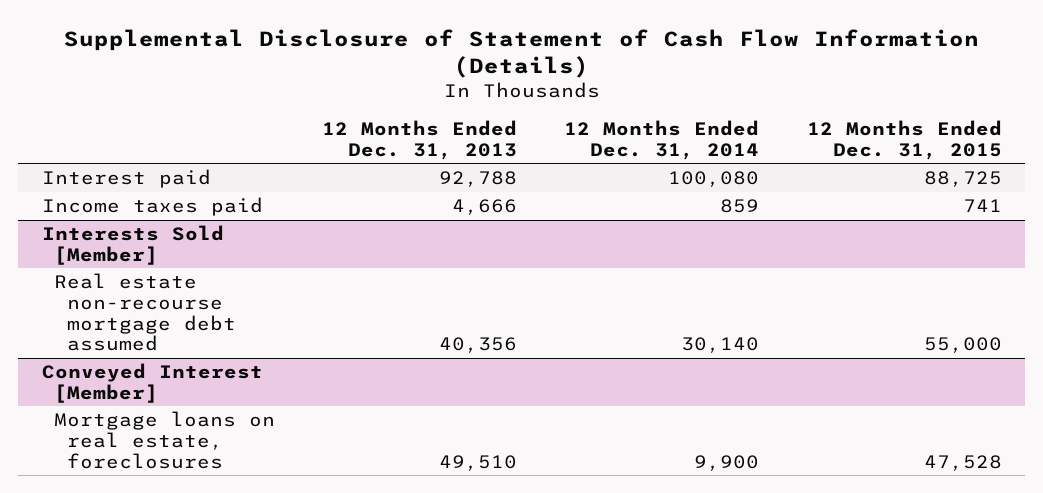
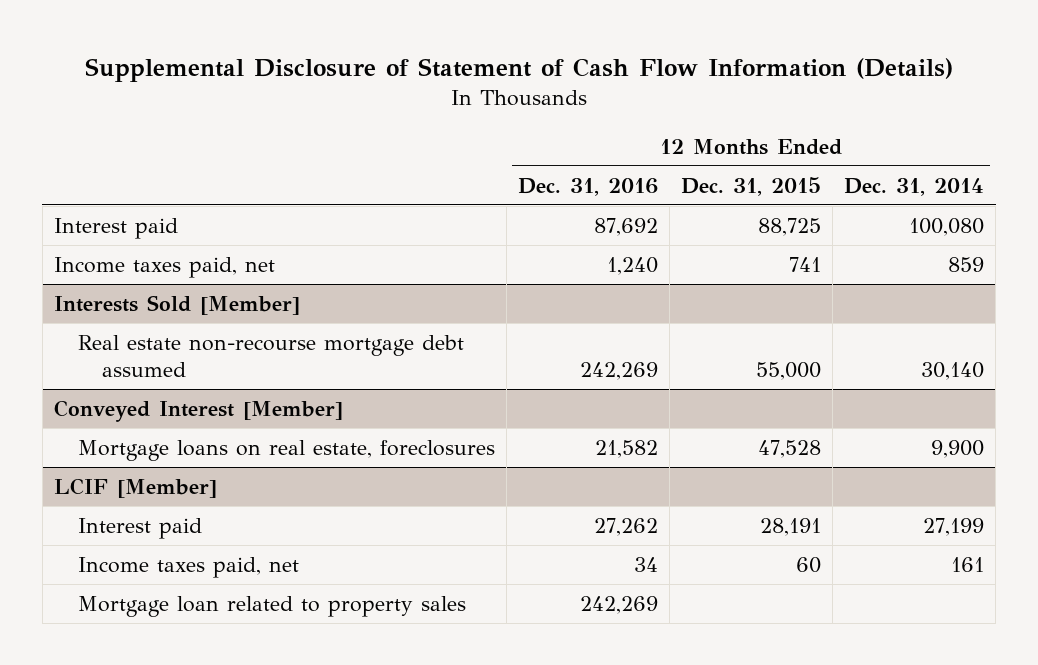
[322,119,518,160] 12 Months Ended Dec. 31, 2013 -> none
none -> [517,177,658,196] Dec. 31, 2016
[41,197,263,217] Income taxes paid -> [53,256,275,278] Income taxes paid, net
none -> [53,477,217,498] LCIF [Member]
none -> [77,517,202,539] Interest paid
none -> [77,556,299,578] Income taxes paid, net
none -> [77,595,466,617] Mortgage loan related to property sales

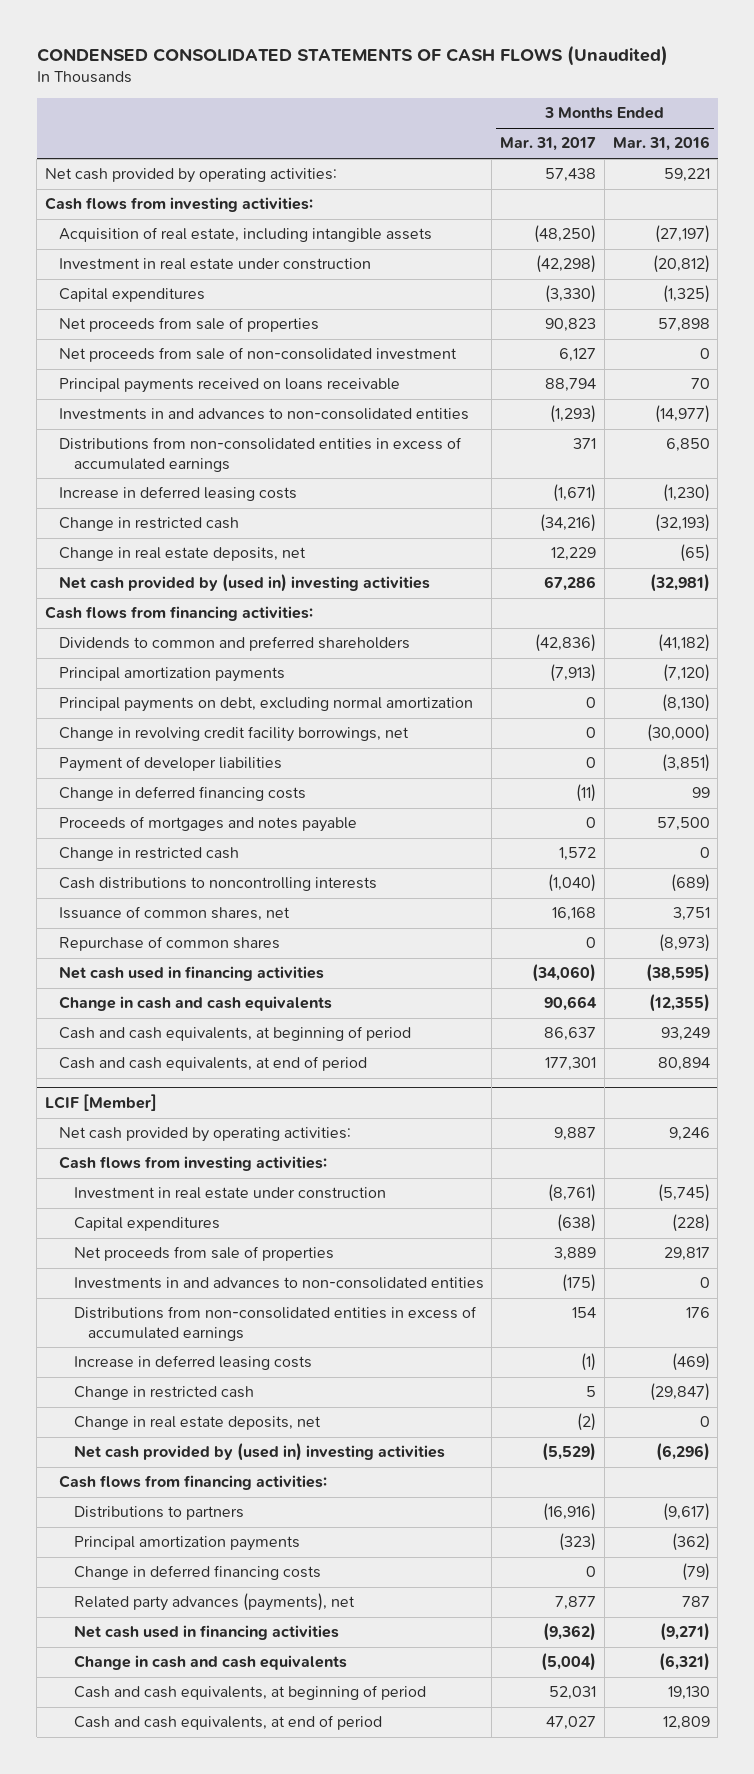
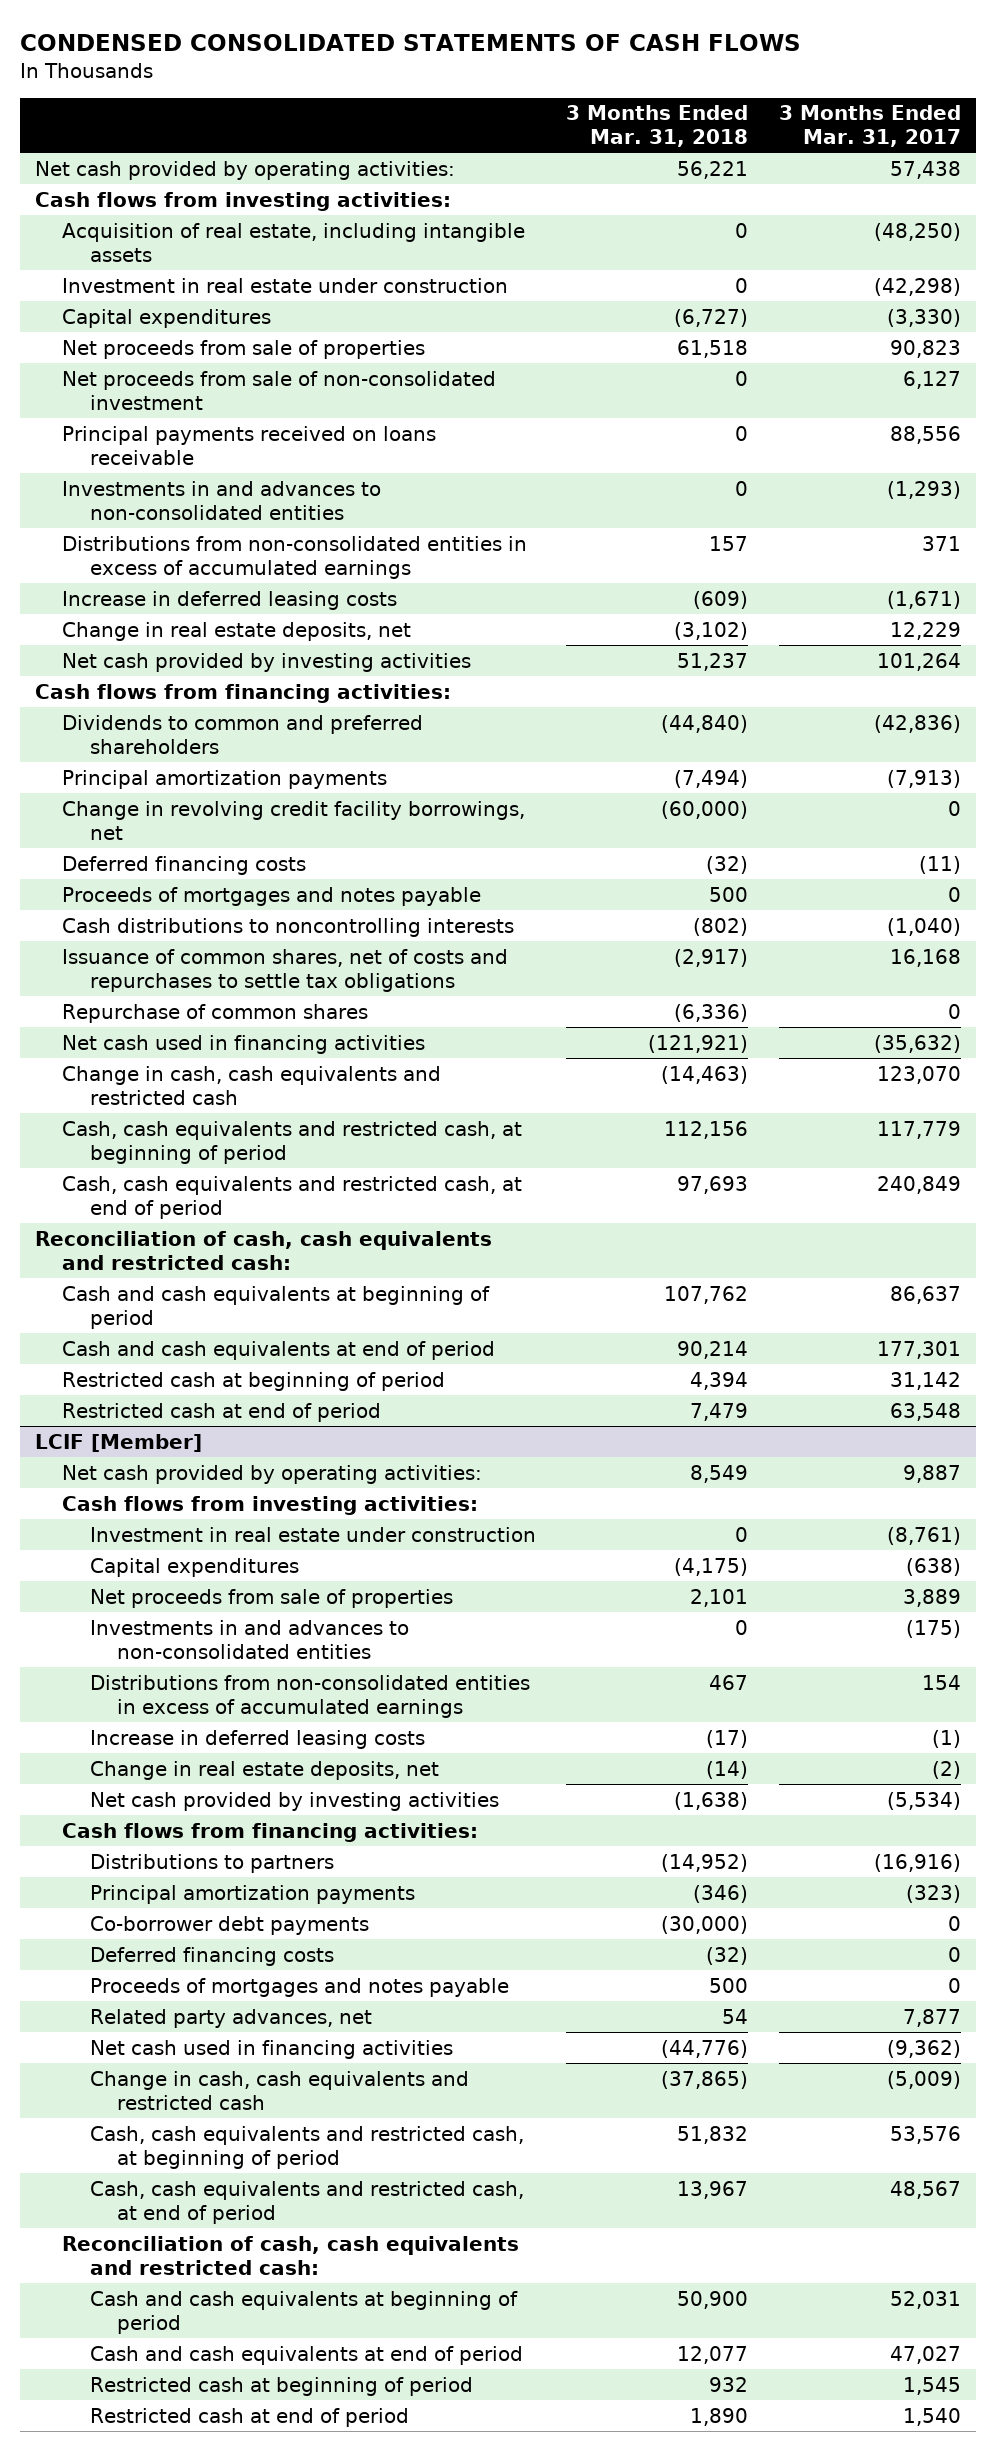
[36,44,668,66] CONDENSED CONSOLIDATED STATEMENTS OF CASH FLOWS (Unaudited) -> [19,33,801,51] CONDENSED CONSOLIDATED STATEMENTS OF CASH FLOWS
[612,136,710,152] Mar. 31, 2016 -> none
none -> [566,105,749,148] 3 Months Ended Mar. 31, 2018
[545,378,597,393] 88,794 -> [890,425,962,444] 88,556
[59,517,240,532] Change in restricted cash -> none
[59,574,431,593] Net cash provided by (used in) investing activities -> [62,652,472,672] Net cash provided by investing activities
[544,576,597,592] 67,286 -> [877,652,962,671] 101,264
[59,697,474,713] Principal payments on debt, excluding normal amortization -> none
[59,756,283,773] Payment of developer liabilities -> none
[59,786,307,802] Change in deferred financing costs -> [62,855,307,875] Deferred financing costs
[59,847,240,862] Change in restricted cash -> none
[59,906,291,922] Issuance of common shares, net -> [62,948,509,992] Issuance of common shares, net of costs and repurchases to settle tax obligations
[532,964,597,983] (34,060) -> [874,1034,962,1053] (35,632)
[59,996,333,1012] Change in cash and cash equivalents -> [62,1065,442,1105] Change in cash, cash equivalents and restricted cash
[544,996,598,1012] 90,664 -> [877,1065,962,1084] 123,070
none -> [62,1120,523,1164] Cash, cash equivalents and restricted cash, at beginning of period
none -> [62,1175,523,1219] Cash, cash equivalents and restricted cash, at end of period
none -> [35,1230,493,1270] Reconciliation of cash, cash equivalents and restricted cash:
[59,1026,412,1042] Cash and cash equivalents, at beginning of period -> [62,1285,491,1329] Cash and cash equivalents at beginning of period
[59,1056,368,1072] Cash and cash equivalents, at end of period -> [62,1340,496,1360] Cash and cash equivalents at end of period
none -> [62,1371,446,1391] Restricted cash at beginning of period
none -> [62,1402,382,1422] Restricted cash at end of period
[73,1386,254,1401] Change in restricted cash -> none
[73,1443,445,1462] Net cash provided by (used in) investing activities -> [89,1791,499,1811] Net cash provided by investing activities
[542,1443,597,1462] (5,529) -> [887,1791,962,1810] (5,534)
none -> [89,1915,369,1935] Co-borrower debt payments
[73,1565,321,1581] Change in deferred financing costs -> [89,1946,334,1966] Deferred financing costs
none -> [89,1977,509,1997] Proceeds of mortgages and notes payable
[73,1593,355,1612] Related party advances (payments), net -> [89,2008,372,2028] Related party advances, net
[73,1655,347,1671] Change in cash and cash equivalents -> [89,2070,469,2110] Change in cash, cash equivalents and restricted cash
[541,1653,597,1672] (5,004) -> [887,2070,962,2089] (5,009)
none -> [89,2125,524,2169] Cash, cash equivalents and restricted cash, at beginning of period
none -> [89,2180,524,2224] Cash, cash equivalents and restricted cash, at end of period
none -> [62,2235,520,2275] Reconciliation of cash, cash equivalents and restricted cash:
[73,1685,426,1701] Cash and cash equivalents, at beginning of period -> [89,2290,518,2334] Cash and cash equivalents at beginning of period
[73,1715,382,1731] Cash and cash equivalents, at end of period -> [89,2345,523,2365] Cash and cash equivalents at end of period
none -> [89,2376,473,2396] Restricted cash at beginning of period
none -> [89,2407,409,2427] Restricted cash at end of period

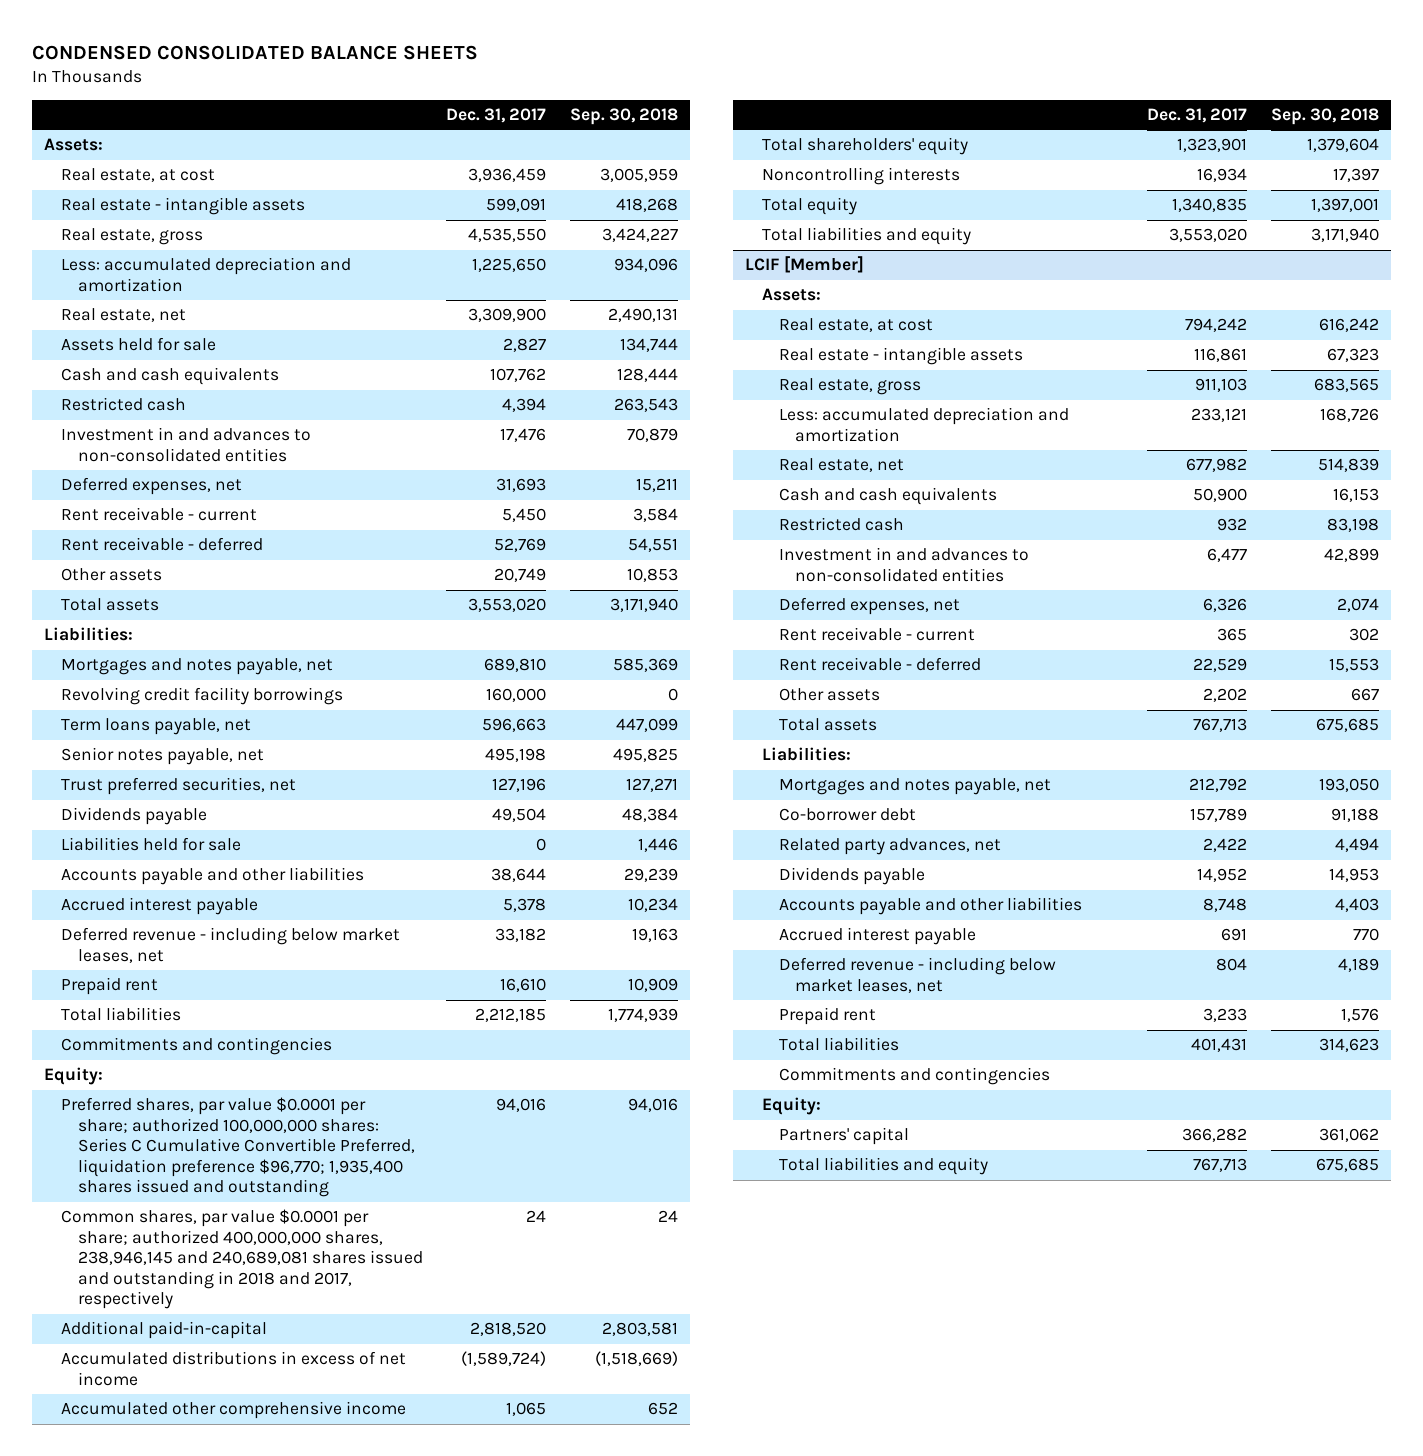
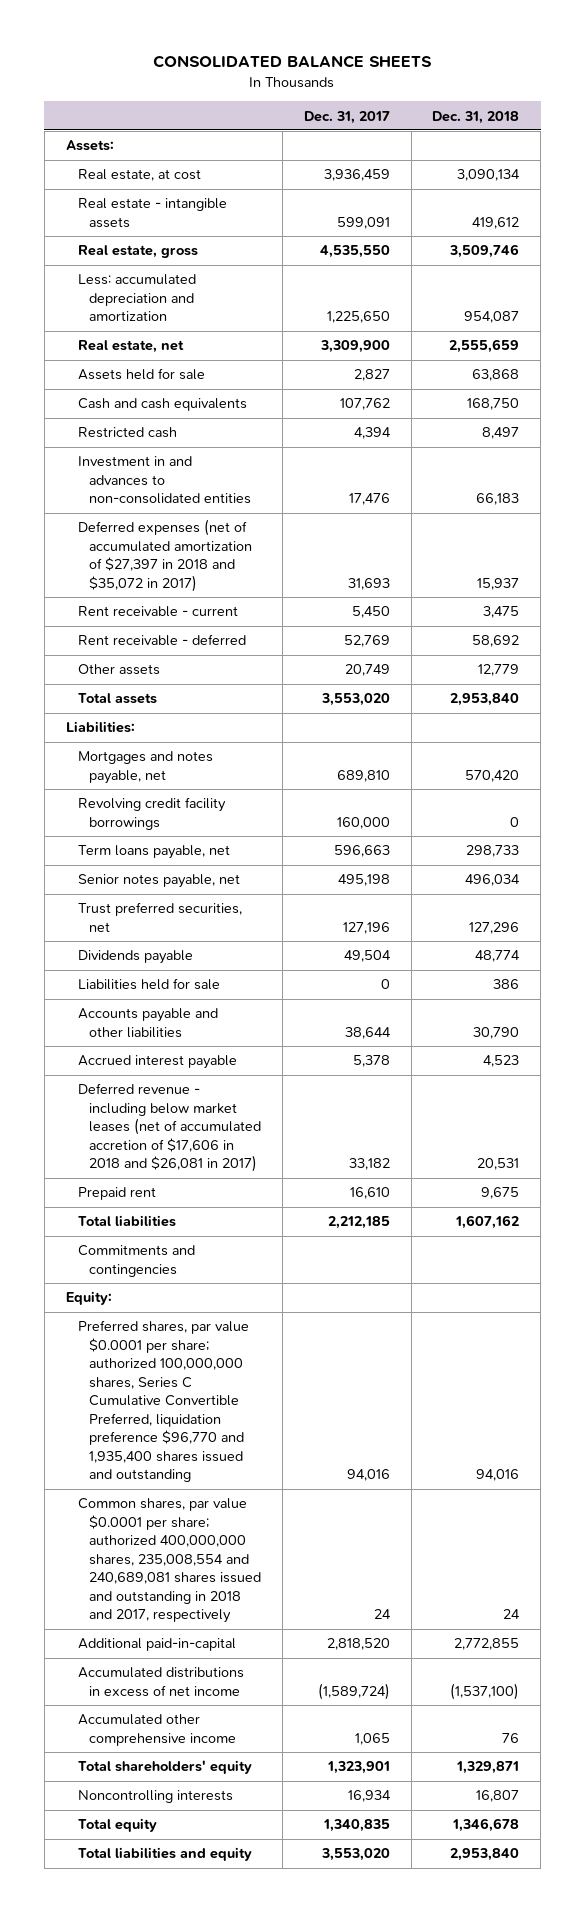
[32,45,479,61] CONDENSED CONSOLIDATED BALANCE SHEETS -> [153,55,433,69] CONSOLIDATED BALANCE SHEETS
[569,108,678,126] Sep. 30, 2018 -> none
none -> [432,110,520,124] Dec. 31, 2018
[60,477,242,496] Deferred expenses, net -> [77,519,253,592] Deferred expenses (net of accumulated amortization of $27,397 in 2018 and $35,072 in 2017)
[60,927,400,963] Deferred revenue - including below market leases, net -> [77,1083,262,1173] Deferred revenue - including below market leases (net of accumulated accretion of $17,606 in 2018 and $26,081 in 2017)
[60,1097,415,1198] Preferred shares, par value $0.0001 per share; authorized 100,000,000 shares: Series C Cumulative Convertible Preferred, liquidation preference $96,770; 1,935,400 shares issued and outstanding -> [77,1320,249,1483] Preferred shares, par value $0.0001 per share; authorized 100,000,000 shares, Series C Cumulative Convertible Preferred, liquidation preference $96,770 and 1,935,400 shares issued and outstanding
[60,1209,423,1310] Common shares, par value $0.0001 per share; authorized 400,000,000 shares, 238,946,145 and 240,689,081 shares issued and outstanding in 2018 and 2017, respectively -> [77,1498,262,1624] Common shares, par value $0.0001 per share; authorized 400,000,000 shares, 235,008,554 and 240,689,081 shares issued and outstanding in 2018 and 2017, respectively
[745,256,865,274] LCIF [Member] -> none
[761,288,821,302] Assets: -> none
[778,318,933,333] Real estate, at cost -> none
[778,347,1023,366] Real estate - intangible assets -> none
[778,378,921,396] Real estate, gross -> none
[778,407,1069,442] Less: accumulated depreciation and amortization -> none
[778,458,904,473] Real estate, net -> none
[778,487,997,506] Cash and cash equivalents -> none
[778,517,904,532] Restricted cash -> none
[778,547,1029,582] Investment in and advances to non-consolidated entities -> none
[778,597,960,616] Deferred expenses, net -> none
[778,627,975,642] Rent receivable - current -> none
[778,657,981,672] Rent receivable - deferred -> none
[778,688,880,702] Other assets -> none
[778,718,877,732] Total assets -> none
[761,747,851,762] Liabilities: -> none
[778,778,1051,796] Mortgages and notes payable, net -> none
[778,808,916,822] Co-borrower debt -> none
[778,838,1001,856] Related party advances, net -> none
[778,867,925,886] Dividends payable -> none
[778,897,1082,916] Accounts payable and other liabilities -> none
[778,927,976,946] Accrued interest payable -> none
[778,957,1056,993] Deferred revenue - including below market leases, net -> none
[778,1007,876,1026] Prepaid rent -> none
[778,1037,899,1052] Total liabilities -> none
[778,1067,1050,1086] Commitments and contingencies -> none
[761,1097,821,1116] Equity: -> none
[778,1127,909,1146] Partners' capital -> none
[778,1157,988,1176] Total liabilities and equity -> none

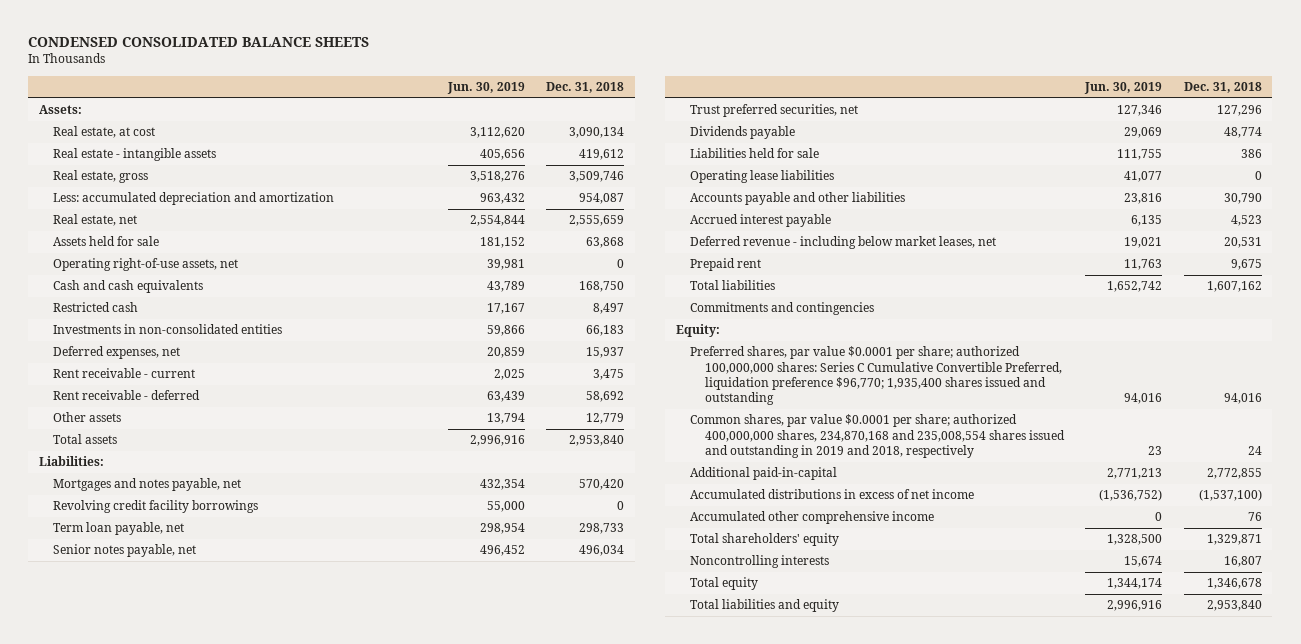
[153,55,433,69] CONSOLIDATED BALANCE SHEETS -> [28,37,370,48] CONDENSED CONSOLIDATED BALANCE SHEETS
[303,110,390,124] Dec. 31, 2017 -> none
none -> [446,81,525,94] Jun. 30, 2019
none -> [53,258,239,272] Operating right-of-use assets, net
[77,456,252,505] Investment in and advances to non-consolidated entities -> [53,324,283,335] Investments in non-consolidated entities
[77,519,253,592] Deferred expenses (net of accumulated amortization of $27,397 in 2018 and $35,072 in 2017) -> [53,346,181,360] Deferred expenses, net
[77,845,230,860] Term loans payable, net -> [53,522,185,536] Term loan payable, net
none -> [690,170,835,184] Operating lease liabilities
[77,1083,262,1173] Deferred revenue - including below market leases (net of accumulated accretion of $17,606 in 2018 and $26,081 in 2017) -> [690,236,997,250] Deferred revenue - including below market leases, net
[77,1320,249,1483] Preferred shares, par value $0.0001 per share; authorized 100,000,000 shares, Series C Cumulative Convertible Preferred, liquidation preference $96,770 and 1,935,400 shares issued and outstanding -> [690,346,1062,406] Preferred shares, par value $0.0001 per share; authorized 100,000,000 shares: Series C Cumulative Convertible Preferred, liquidation preference $96,770; 1,935,400 shares issued and outstanding
[77,1498,262,1624] Common shares, par value $0.0001 per share; authorized 400,000,000 shares, 235,008,554 and 240,689,081 shares issued and outstanding in 2018 and 2017, respectively -> [690,414,1065,459] Common shares, par value $0.0001 per share; authorized 400,000,000 shares, 234,870,168 and 235,008,554 shares issued and outstanding in 2019 and 2018, respectively

